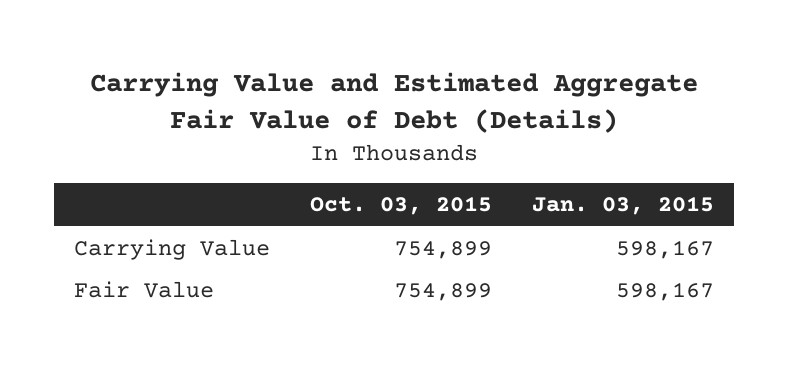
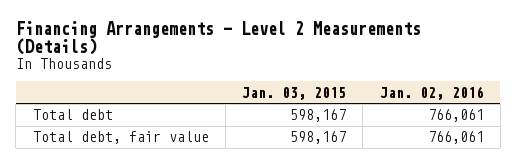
[89,71,698,133] Carrying Value and Estimated Aggregate Fair Value of Debt (Details) -> [15,20,421,56] Financing Arrangements - Level 2 Measurements (Details)
[309,196,492,216] Oct. 03, 2015 -> none
none -> [379,85,484,100] Jan. 02, 2016
[74,238,271,260] Carrying Value -> [32,109,113,121] Total debt
[74,280,215,298] Fair Value -> [32,131,209,145] Total debt, fair value

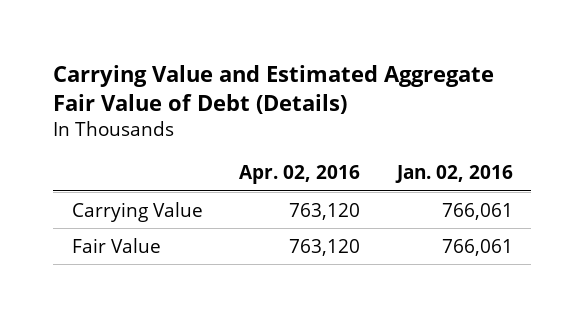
[15,20,421,56] Financing Arrangements - Level 2 Measurements (Details) -> [53,65,495,115] Carrying Value and Estimated Aggregate Fair Value of Debt (Details)
[242,86,347,100] Jan. 03, 2015 -> none
none -> [239,165,361,185] Apr. 02, 2016
[32,109,113,121] Total debt -> [71,201,203,222] Carrying Value
[32,131,209,145] Total debt, fair value -> [71,237,161,253] Fair Value

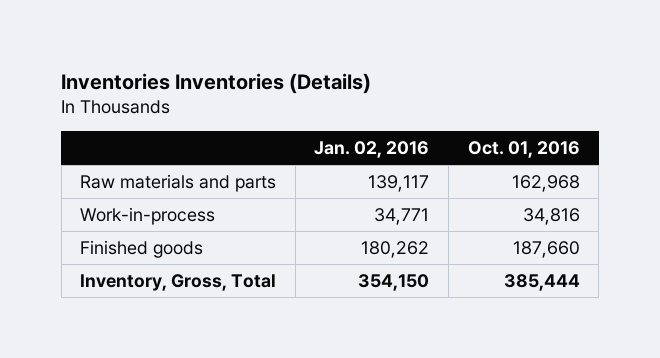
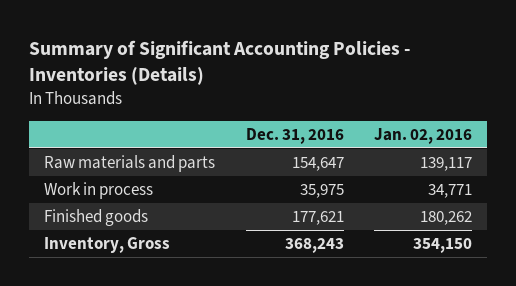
[61,73,372,95] Inventories Inventories (Details) -> [29,40,411,86] Summary of Significant Accounting Policies - Inventories (Details)
[467,141,580,159] Oct. 01, 2016 -> none
none -> [245,127,344,144] Dec. 31, 2016
[80,206,216,225] Work-in-process -> [44,182,154,200] Work in process
[80,273,277,291] Inventory, Gross, Total -> [44,237,171,254] Inventory, Gross

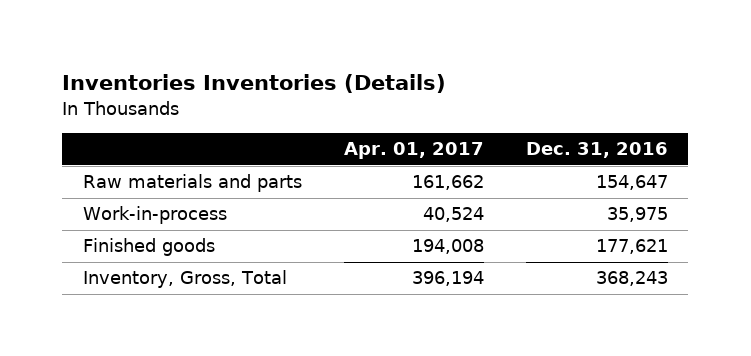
[29,40,411,86] Summary of Significant Accounting Policies - Inventories (Details) -> [62,74,447,94] Inventories Inventories (Details)
[373,127,472,144] Jan. 02, 2016 -> none
none -> [343,142,484,160] Apr. 01, 2017
[44,182,154,200] Work in process -> [83,206,228,225] Work-in-process
[44,237,171,254] Inventory, Gross -> [83,270,288,289] Inventory, Gross, Total

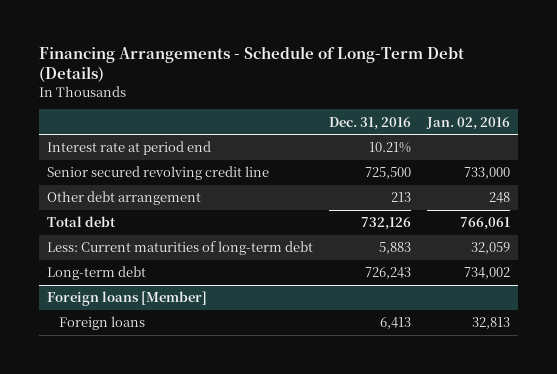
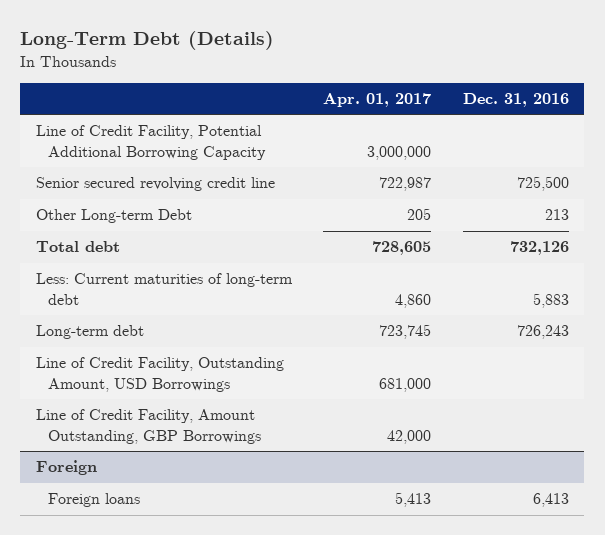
[39,46,465,83] Financing Arrangements - Schedule of Long-Term Debt (Details) -> [20,30,275,50] Long-Term Debt (Details)
[426,116,511,130] Jan. 02, 2016 -> none
none -> [323,92,432,107] Apr. 01, 2017
[47,141,212,156] Interest rate at period end -> none
none -> [35,125,266,160] Line of Credit Facility, Potential Additional Borrowing Capacity
[47,191,202,206] Other debt arrangement -> [35,209,192,224] Other Long-term Debt
none -> [35,357,284,392] Line of Credit Facility, Outstanding Amount, USD Borrowings
none -> [35,409,261,444] Line of Credit Facility, Amount Outstanding, GBP Borrowings
[47,291,208,307] Foreign loans [Member] -> [35,460,97,476] Foreign

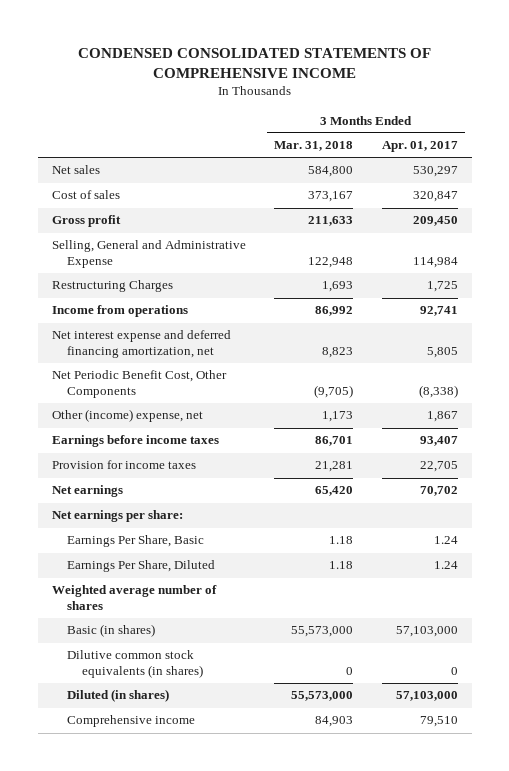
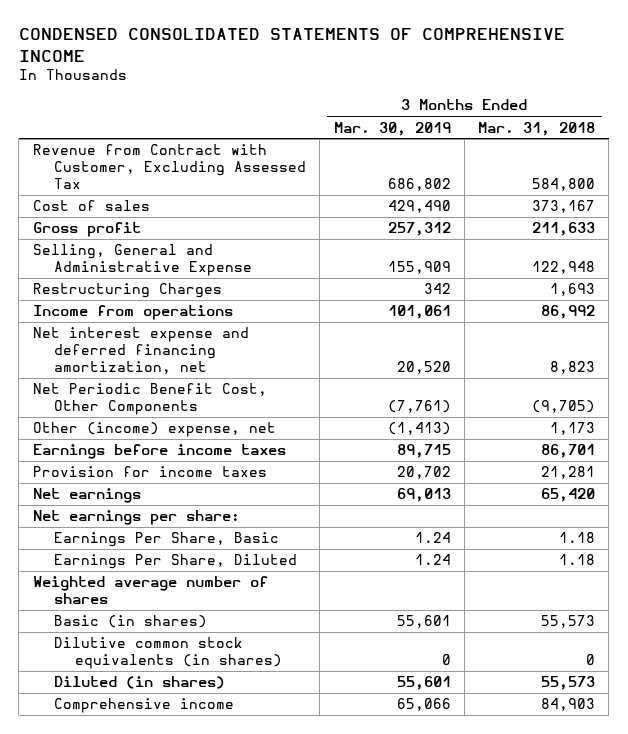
[381,141,458,153] Apr. 01, 2017 -> none
none -> [333,121,451,136] Mar. 30, 2019
[51,165,100,175] Net sales -> [32,144,307,190] Revenue from Contract with Customer, Excluding Assessed Tax
[291,626,354,638] 55,573,000 -> [541,615,596,629] 55,573
[291,691,354,702] 55,573,000 -> [541,676,596,691] 55,573

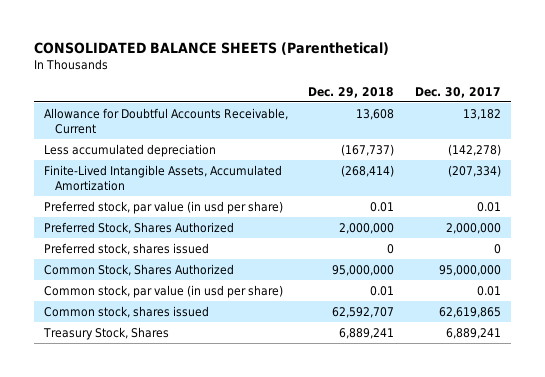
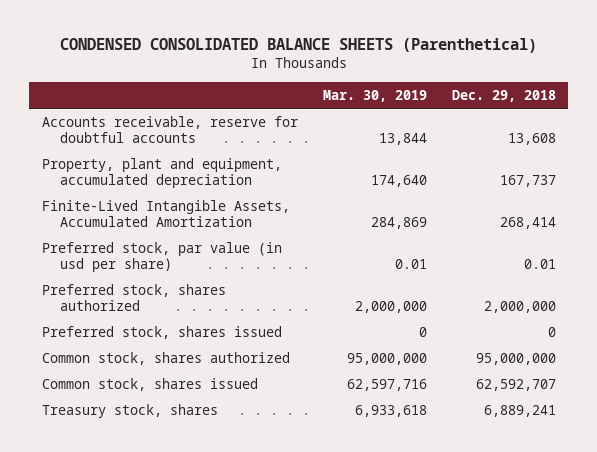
[33,41,389,55] CONSOLIDATED BALANCE SHEETS (Parenthetical) -> [59,38,537,54] CONDENSED CONSOLIDATED BALANCE SHEETS (Parenthetical)
[414,87,501,99] Dec. 30, 2017 -> none
none -> [322,89,427,102] Mar. 30, 2019
[43,107,288,134] Allowance for Doubtful Accounts Receivable, Current -> [41,116,298,144] Accounts receivable, reserve for doubtful accounts
[43,143,216,157] Less accumulated depreciation -> [41,158,282,189] Property, plant and equipment, accumulated depreciation
[341,143,395,156] (167,737) -> [499,175,556,188] 167,737
[341,164,395,177] (268,414) -> [499,217,556,230] 268,414
[43,221,234,234] Preferred Stock, Shares Authorized -> [41,284,226,312] Preferred stock, shares authorized
[43,284,283,298] Common stock, par value (in usd per share) -> none
[43,263,234,276] Common Stock, Shares Authorized -> [41,352,290,366] Common stock, shares authorized
[42,326,169,340] Treasury Stock, Shares -> [41,404,218,419] Treasury stock, shares

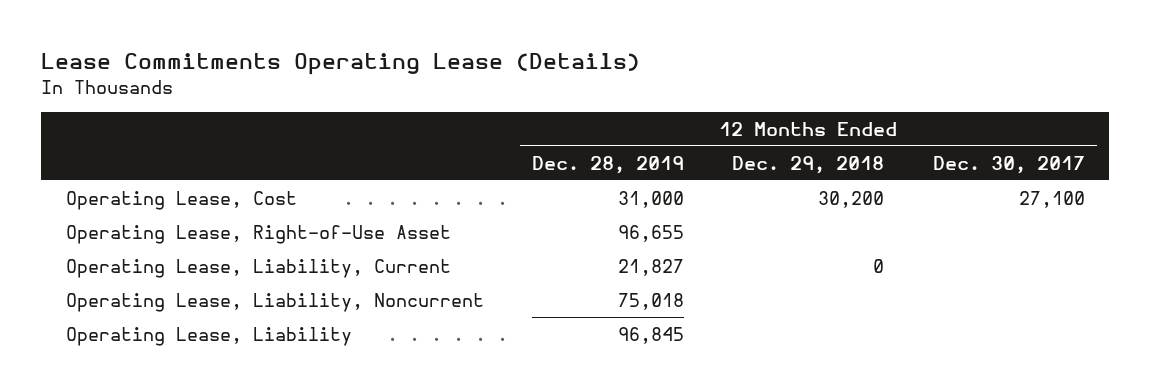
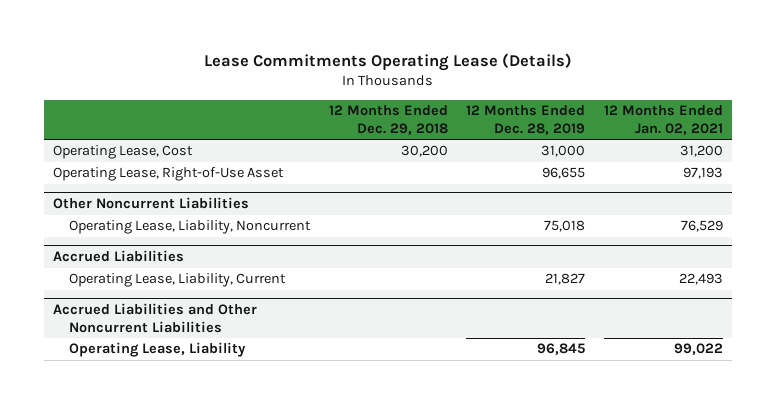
[932,155,1085,174] Dec. 30, 2017 -> none
none -> [603,105,723,135] 12 Months Ended Jan. 02, 2021
[65,258,451,278] Operating Lease, Liability, Current -> none
none -> [52,197,249,210] Other Noncurrent Liabilities
none -> [52,250,184,263] Accrued Liabilities
none -> [69,273,287,288] Operating Lease, Liability, Current
none -> [52,303,257,333] Accrued Liabilities and Other Noncurrent Liabilities

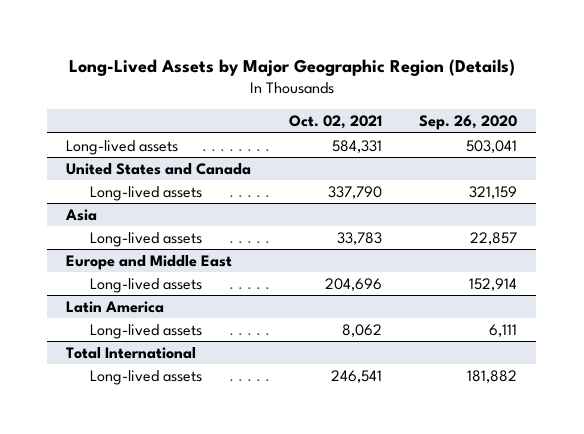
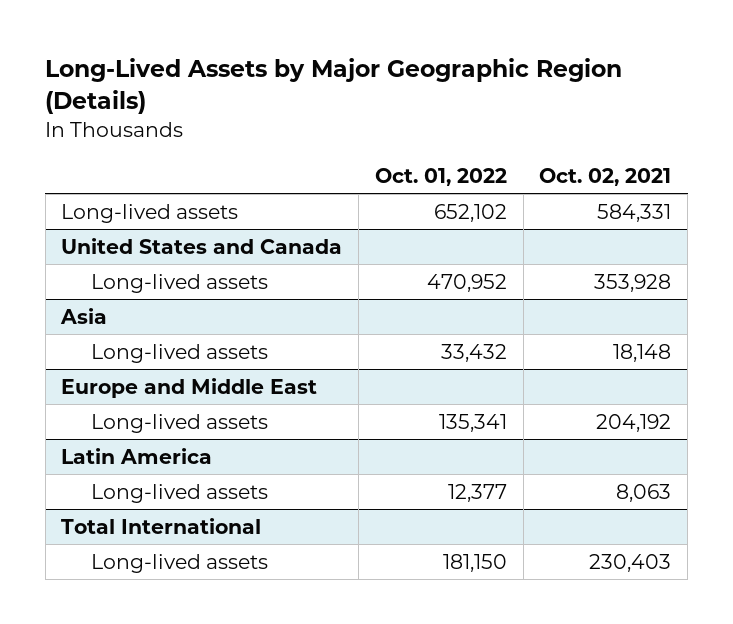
[419,115,518,131] Sep. 26, 2020 -> none
none -> [374,167,507,186] Oct. 01, 2022
[327,185,382,199] 337,790 -> [594,273,672,292] 353,928
[336,231,382,245] 33,783 -> [613,343,672,362] 18,148
[324,277,382,291] 204,696 -> [596,413,672,432] 204,192
[341,323,382,337] 8,062 -> [616,483,672,502] 8,063
[330,369,382,383] 246,541 -> [589,553,672,572] 230,403

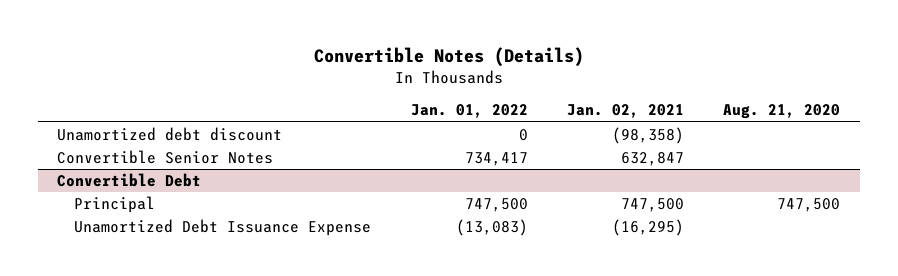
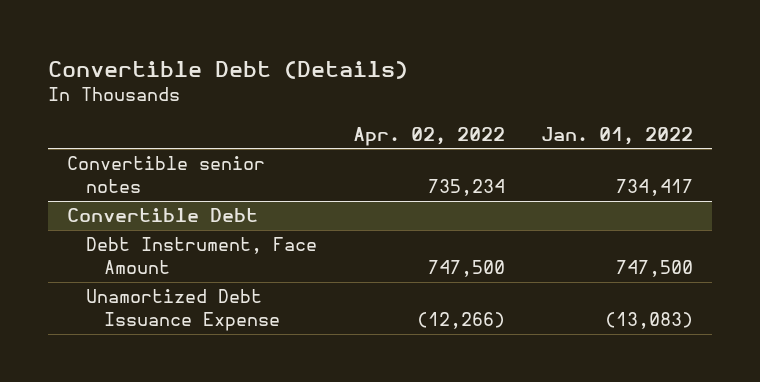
[313,46,584,67] Convertible Notes (Details) -> [48,60,409,79] Convertible Debt (Details)
[567,104,685,119] Jan. 02, 2021 -> none
[723,104,841,120] Aug. 21, 2020 -> none
none -> [352,126,505,146] Apr. 02, 2022
[57,127,283,142] Unamortized debt discount -> none
[57,150,274,165] Convertible Senior Notes -> [66,156,265,194] Convertible senior notes
[74,196,156,214] Principal -> [85,237,317,275] Debt Instrument, Face Amount

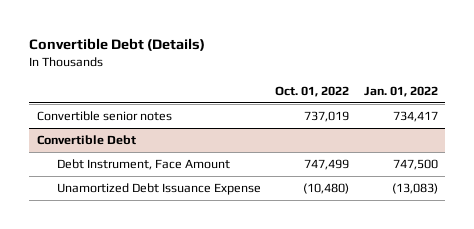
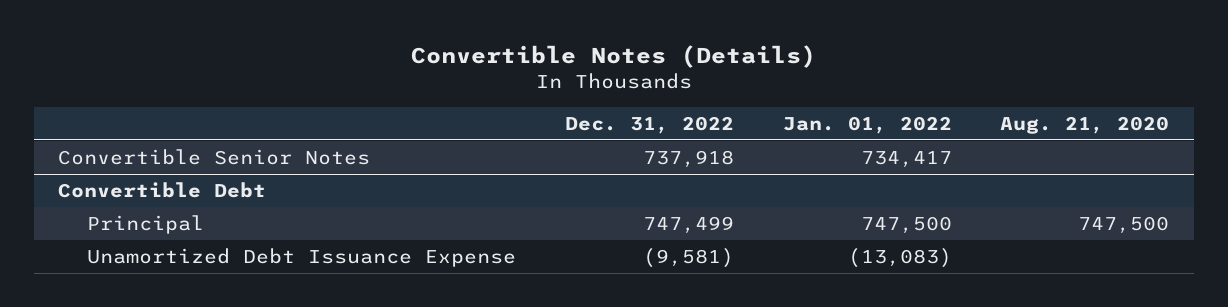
[29,37,206,51] Convertible Debt (Details) -> [410,44,816,68] Convertible Notes (Details)
[275,85,350,97] Oct. 01, 2022 -> none
none -> [564,115,734,134] Dec. 31, 2022
none -> [1000,115,1170,134] Aug. 21, 2020
[36,111,172,122] Convertible senior notes -> [58,149,371,166] Convertible Senior Notes
[56,159,230,171] Debt Instrument, Face Amount -> [87,215,205,235] Principal

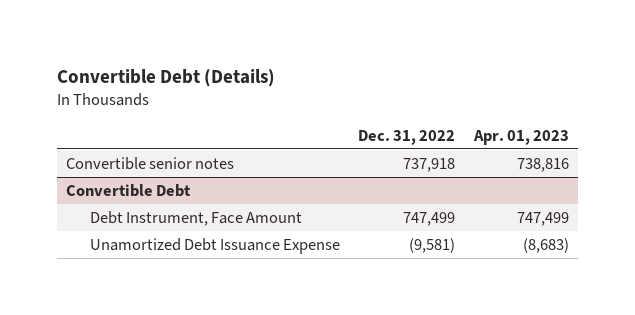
[410,44,816,68] Convertible Notes (Details) -> [56,68,275,87] Convertible Debt (Details)
[782,115,952,134] Jan. 01, 2022 -> none
[1000,115,1170,134] Aug. 21, 2020 -> none
none -> [472,129,569,145] Apr. 01, 2023
[58,149,371,166] Convertible Senior Notes -> [65,156,234,170] Convertible senior notes
[87,215,205,235] Principal -> [89,210,302,226] Debt Instrument, Face Amount

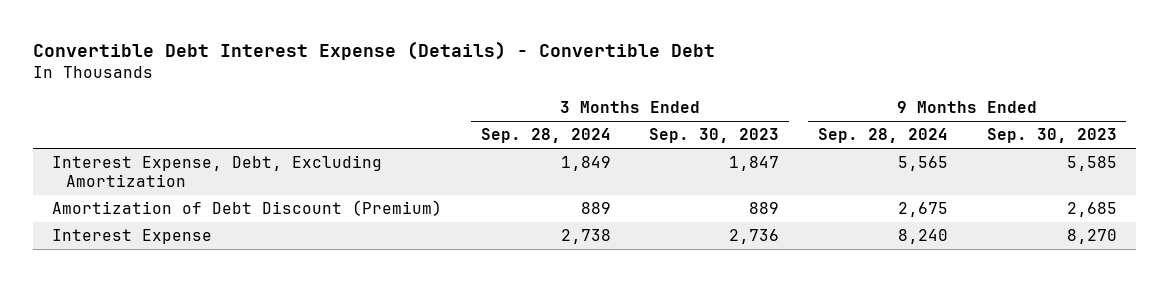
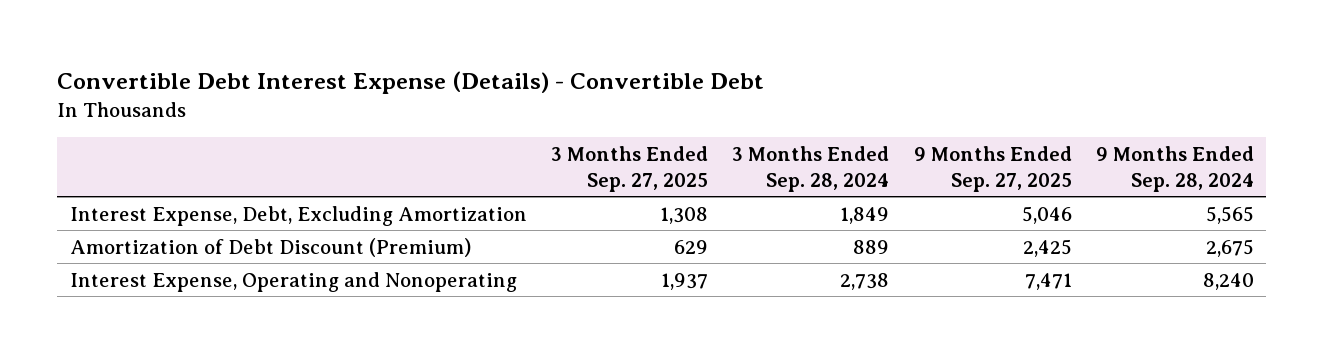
[649,128,780,144] Sep. 30, 2023 -> none
[986,128,1117,144] Sep. 30, 2023 -> none
none -> [550,146,708,192] 3 Months Ended Sep. 27, 2025
none -> [913,146,1072,192] 9 Months Ended Sep. 27, 2025
[52,229,213,245] Interest Expense -> [69,271,517,292] Interest Expense, Operating and Nonoperating

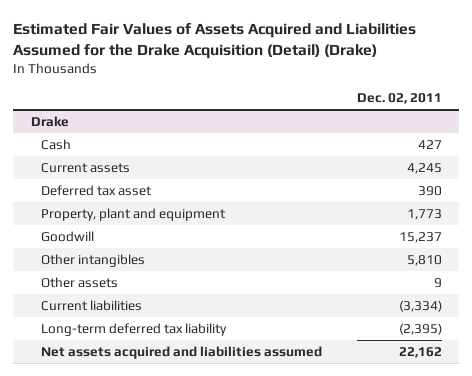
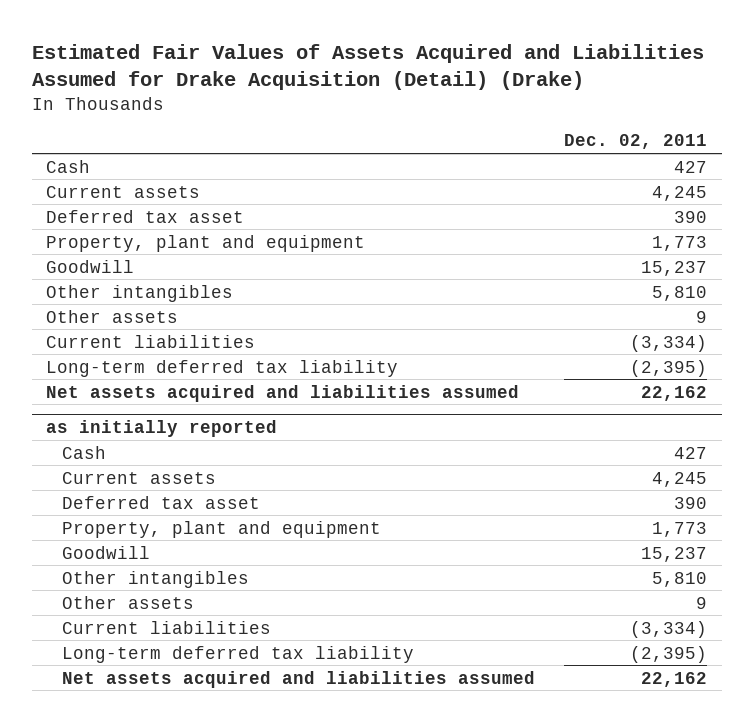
[13,23,417,59] Estimated Fair Values of Assets Acquired and Liabilities Assumed for the Drake Acquisition (Detail) (Drake) -> [31,44,704,91] Estimated Fair Values of Assets Acquired and Liabilities Assumed for Drake Acquisition (Detail) (Drake)
[30,115,69,127] Drake -> none
none -> [46,419,278,437] as initially reported
none -> [62,445,107,459] Cash
none -> [62,471,217,484] Current assets
none -> [62,495,261,509] Deferred tax asset
none -> [62,520,382,538] Property, plant and equipment
none -> [62,545,151,559] Goodwill
none -> [62,570,250,588] Other intangibles
none -> [62,595,195,609] Other assets
none -> [62,620,272,634] Current liabilities
none -> [62,645,415,663] Long-term deferred tax liability
none -> [62,670,536,688] Net assets acquired and liabilities assumed

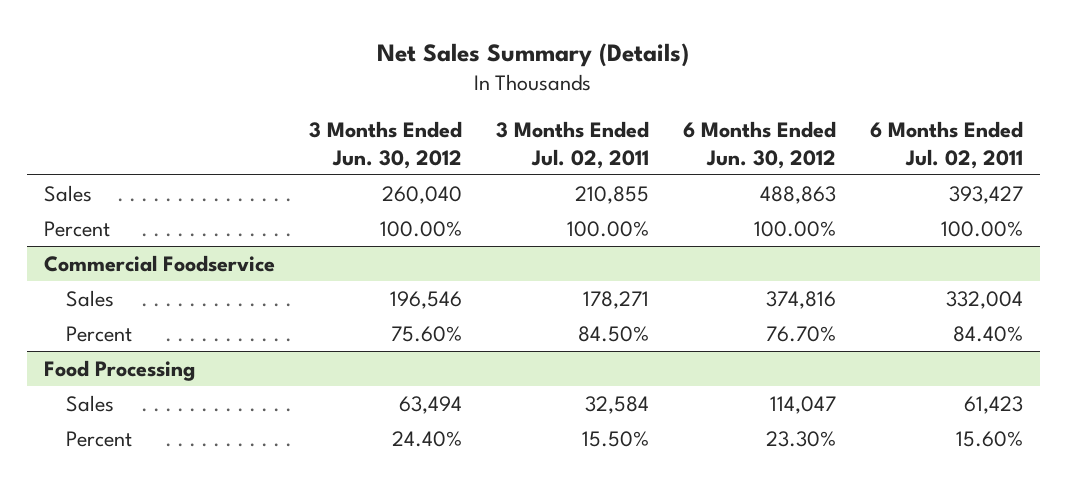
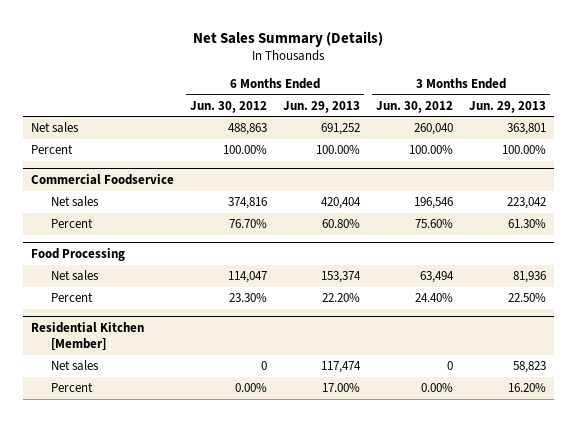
[495,120,649,169] 3 Months Ended Jul. 02, 2011 -> none
[869,120,1023,169] 6 Months Ended Jul. 02, 2011 -> none
none -> [282,100,360,113] Jun. 29, 2013
none -> [469,100,547,113] Jun. 29, 2013
[43,184,92,202] Sales -> [30,122,79,134] Net sales
[66,289,115,307] Sales -> [51,196,100,208] Net sales
[66,394,115,412] Sales -> [51,270,100,282] Net sales
none -> [30,322,144,350] Residential Kitchen [Member]
none -> [51,360,100,372] Net sales
none -> [51,382,94,393] Percent

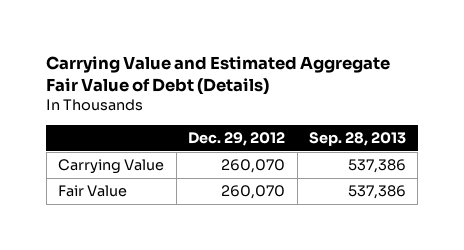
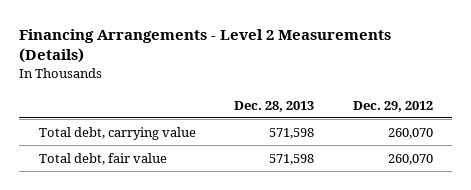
[46,55,391,96] Carrying Value and Estimated Aggregate Fair Value of Debt (Details) -> [19,28,392,64] Financing Arrangements - Level 2 Measurements (Details)
[309,132,407,147] Sep. 28, 2013 -> none
none -> [234,100,315,112] Dec. 28, 2013
[58,159,165,175] Carrying Value -> [38,126,196,140] Total debt, carrying value
[58,185,128,198] Fair Value -> [38,152,167,165] Total debt, fair value

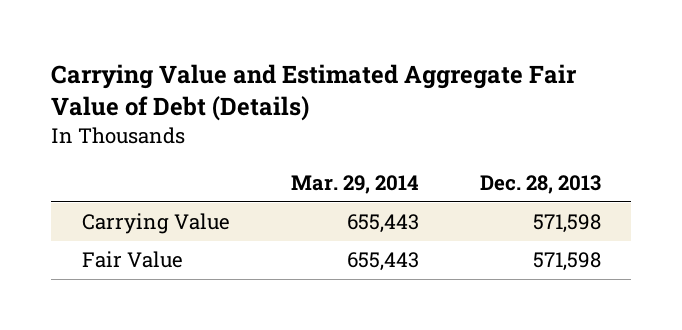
[19,28,392,64] Financing Arrangements - Level 2 Measurements (Details) -> [51,64,578,122] Carrying Value and Estimated Aggregate Fair Value of Debt (Details)
[352,100,433,112] Dec. 29, 2012 -> none
none -> [290,175,419,195] Mar. 29, 2014
[38,126,196,140] Total debt, carrying value -> [81,213,230,235] Carrying Value
[38,152,167,165] Total debt, fair value -> [81,251,183,269] Fair Value

